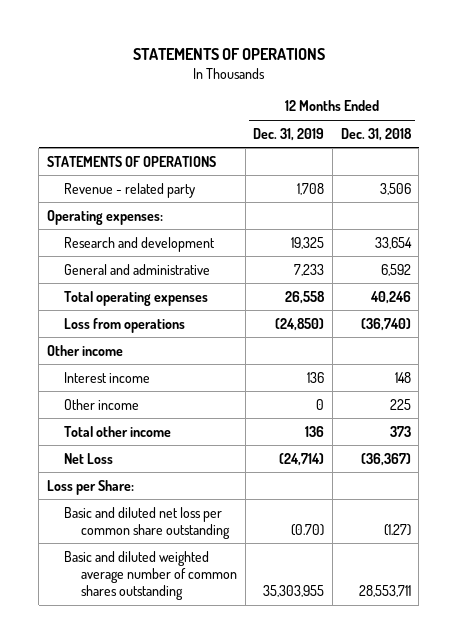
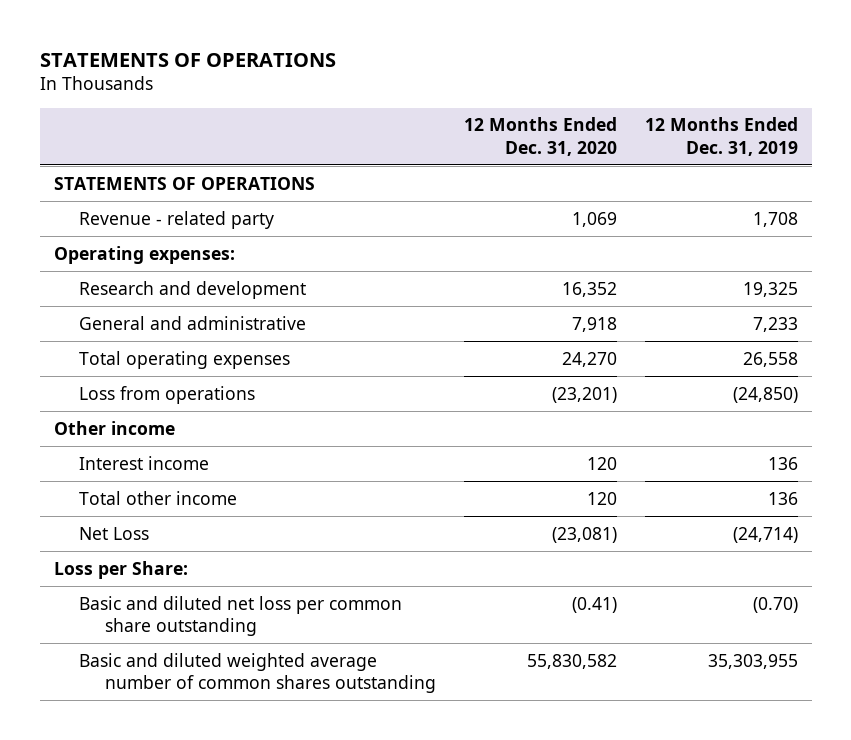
[340,127,412,141] Dec. 31, 2018 -> none
none -> [463,117,617,156] 12 Months Ended Dec. 31, 2020
[64,398,140,410] Other income -> none

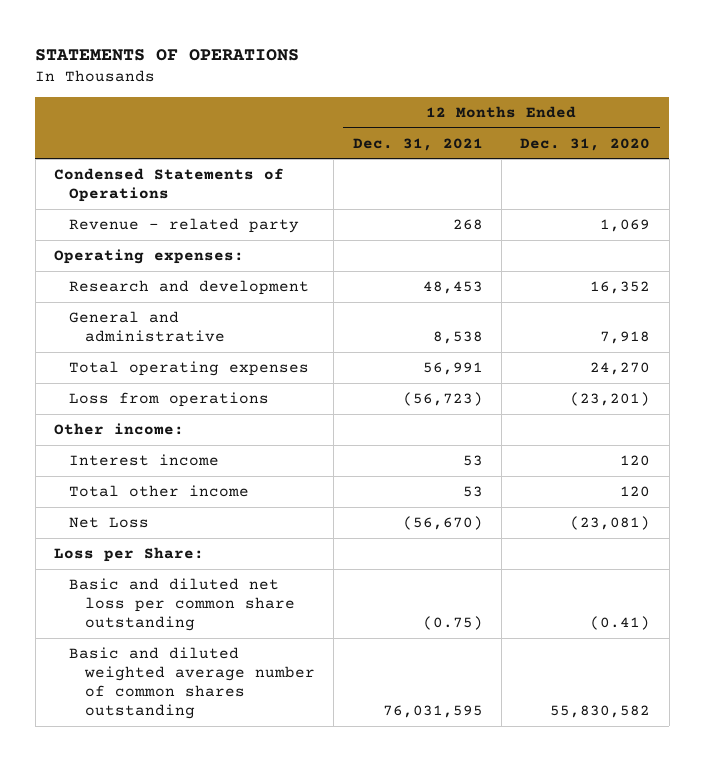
[644,117,798,156] 12 Months Ended Dec. 31, 2019 -> none
none -> [352,137,483,151] Dec. 31, 2021
[53,176,315,190] STATEMENTS OF OPERATIONS -> [54,167,285,202] Condensed Statements of Operations
[53,420,175,435] Other income -> [54,422,185,435] Other income:

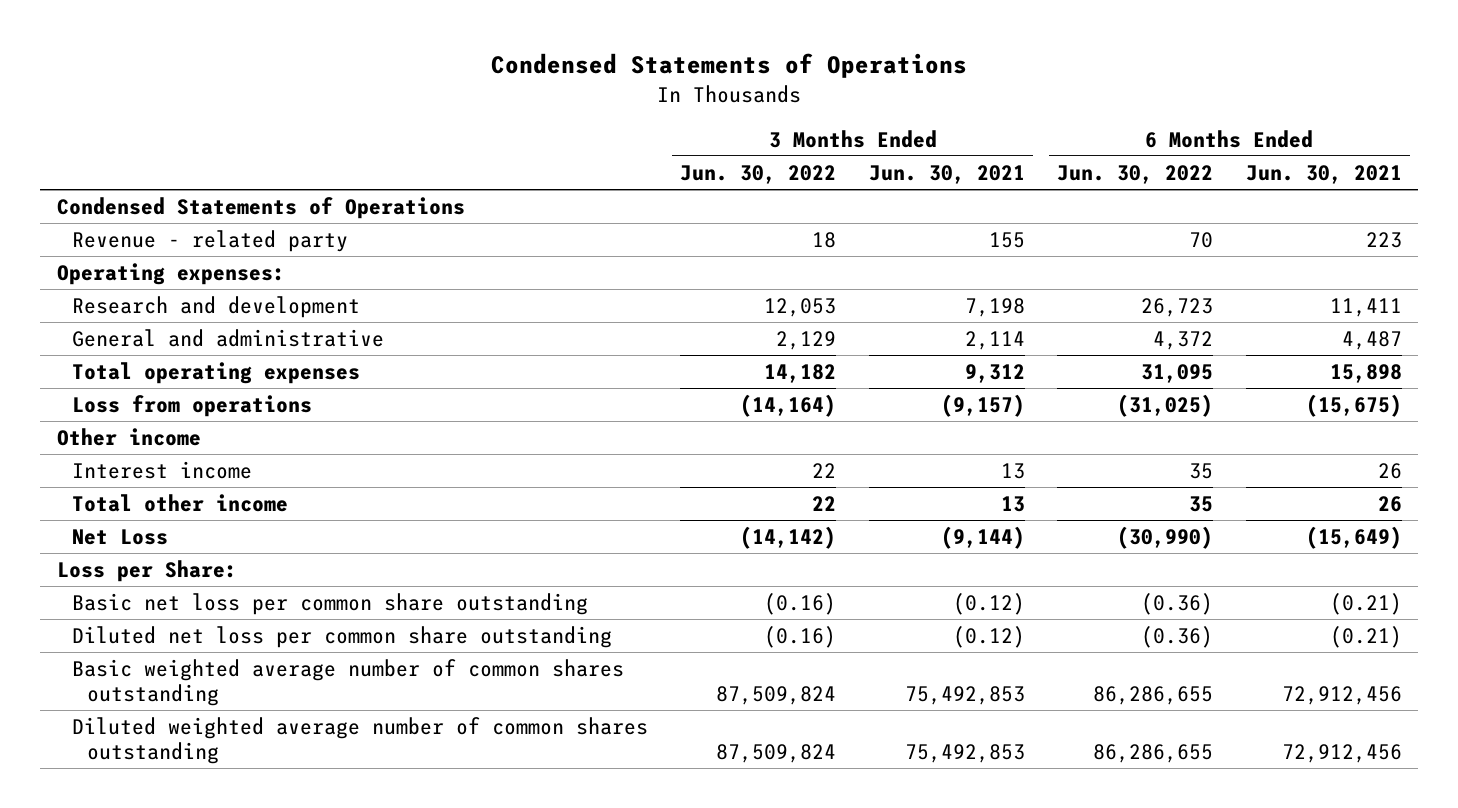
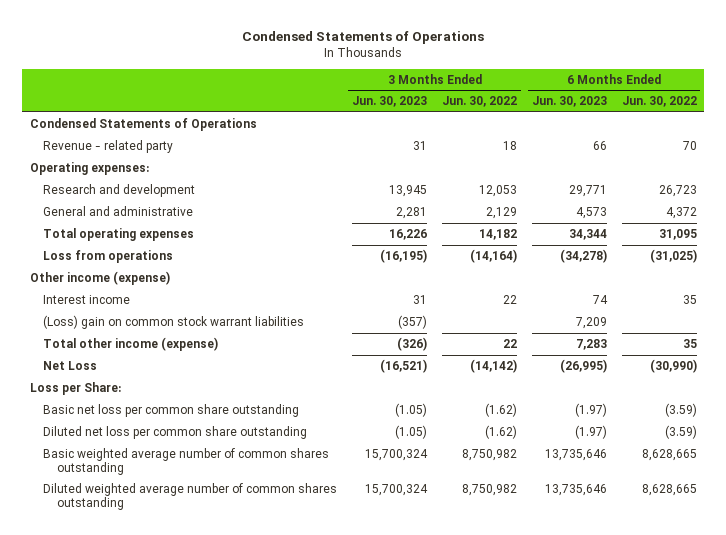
[868,165,1025,185] Jun. 30, 2021 -> none
[1245,165,1402,185] Jun. 30, 2021 -> none
none -> [352,96,428,108] Jun. 30, 2023
none -> [531,96,607,108] Jun. 30, 2023
[56,428,201,447] Other income -> [29,270,170,285] Other income (expense)
none -> [43,314,305,329] (Loss) gain on common stock warrant liabilities
[71,494,288,513] Total other income -> [43,336,219,351] Total other income (expense)
[764,593,837,616] (0.16) -> [484,402,517,417] (1.62)
[1141,593,1214,616] (0.36) -> [664,402,697,417] (3.59)
[764,626,837,649] (0.16) -> [484,424,517,439] (1.62)
[1141,626,1214,649] (0.36) -> [664,424,697,439] (3.59)
[716,685,837,705] 87,509,824 -> [461,448,517,461] 8,750,982
[1093,685,1214,705] 86,286,655 -> [641,448,697,461] 8,628,665
[716,743,837,763] 87,509,824 -> [461,483,517,496] 8,750,982
[1093,743,1214,763] 86,286,655 -> [641,483,697,496] 8,628,665

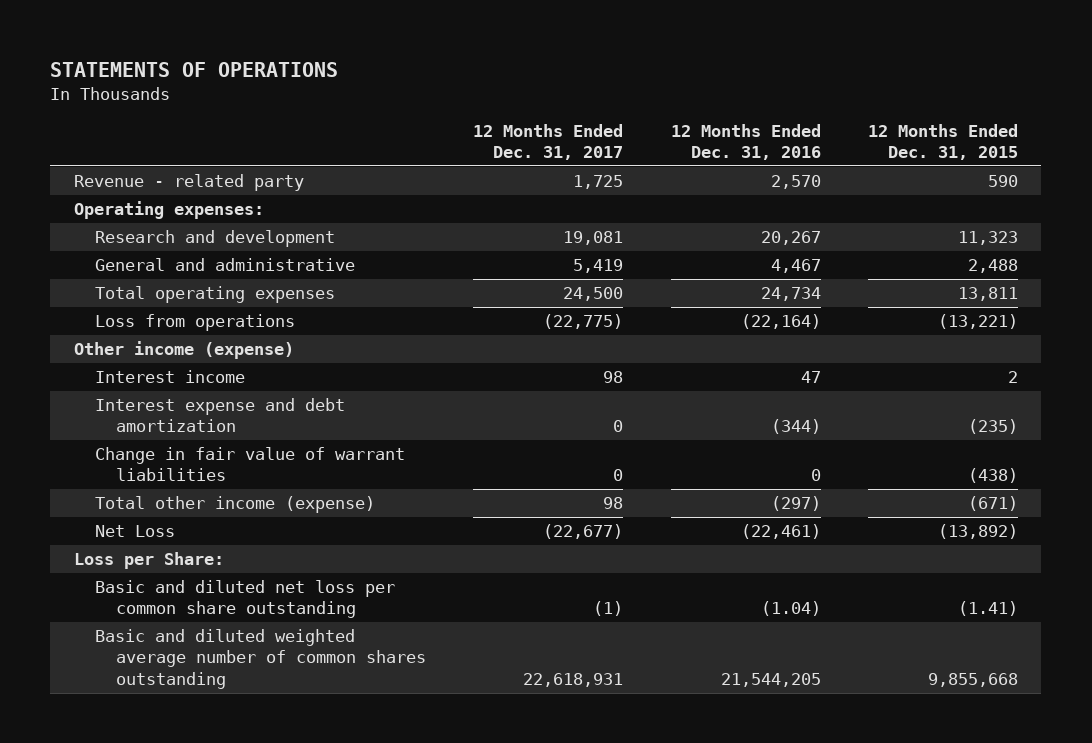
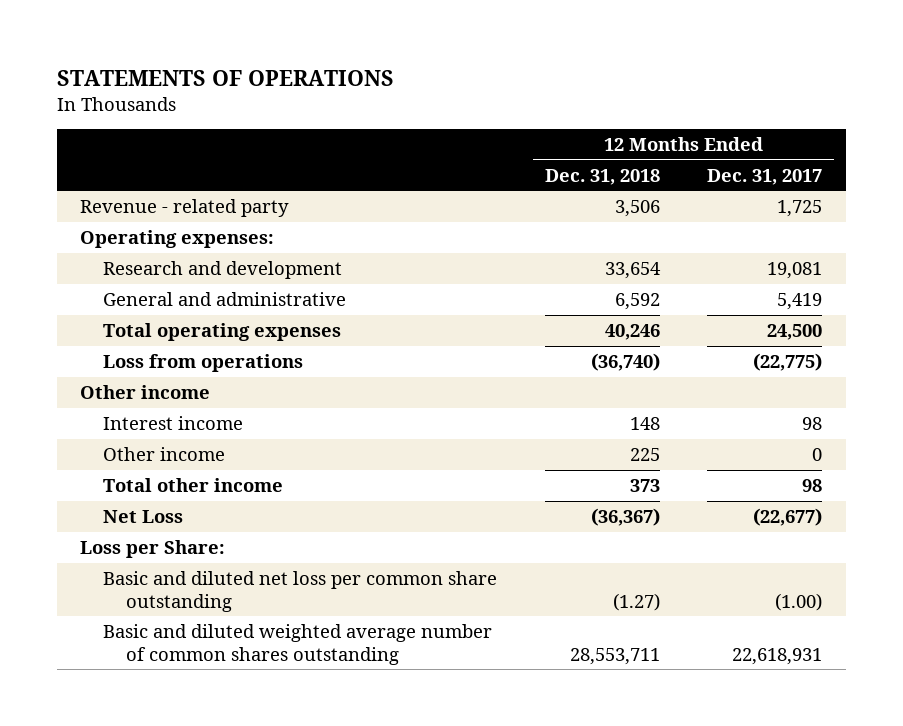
[670,123,821,161] 12 Months Ended Dec. 31, 2016 -> none
[867,123,1018,161] 12 Months Ended Dec. 31, 2015 -> none
none -> [544,168,660,185] Dec. 31, 2018
[74,341,295,360] Other income (expense) -> [80,384,211,399] Other income
[95,398,346,433] Interest expense and debt amortization -> none
[95,447,406,482] Change in fair value of warrant liabilities -> none
none -> [103,446,226,461] Other income
[95,496,376,514] Total other income (expense) -> [103,477,284,492] Total other income
[593,601,624,617] (1) -> [775,592,823,611] (1.00)

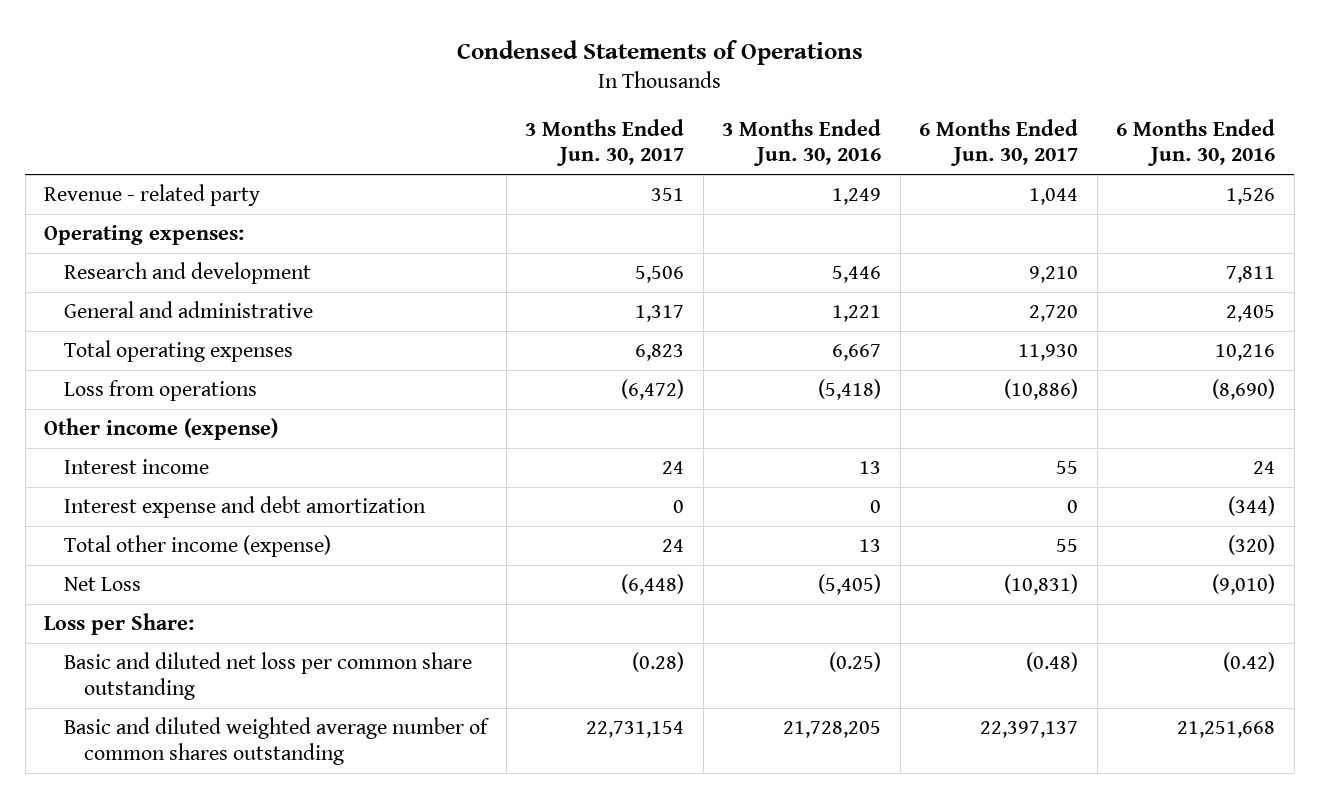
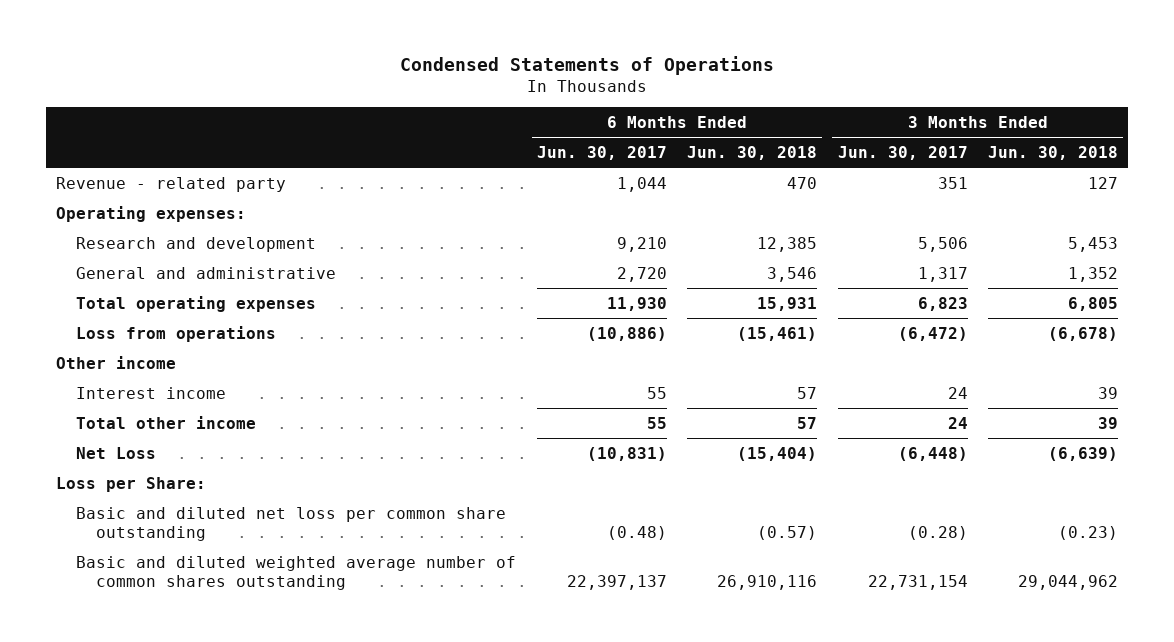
[722,118,882,167] 3 Months Ended Jun. 30, 2016 -> none
[1116,118,1276,167] 6 Months Ended Jun. 30, 2016 -> none
none -> [687,145,818,160] Jun. 30, 2018
none -> [987,145,1118,160] Jun. 30, 2018
[44,418,279,441] Other income (expense) -> [56,355,177,369] Other income
[64,496,427,519] Interest expense and debt amortization -> none
[64,535,332,558] Total other income (expense) -> [76,415,257,429] Total other income

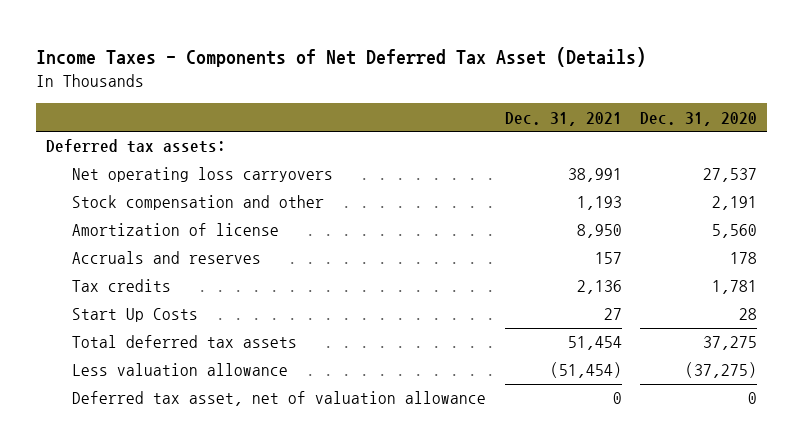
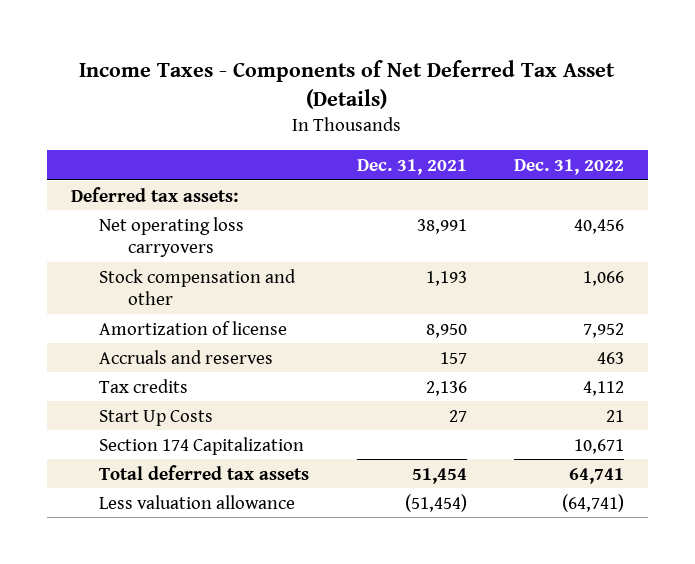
[640,111,758,126] Dec. 31, 2020 -> none
none -> [513,158,624,175] Dec. 31, 2022
none -> [99,436,305,455] Section 174 Capitalization
[71,391,486,407] Deferred tax asset, net of valuation allowance -> none

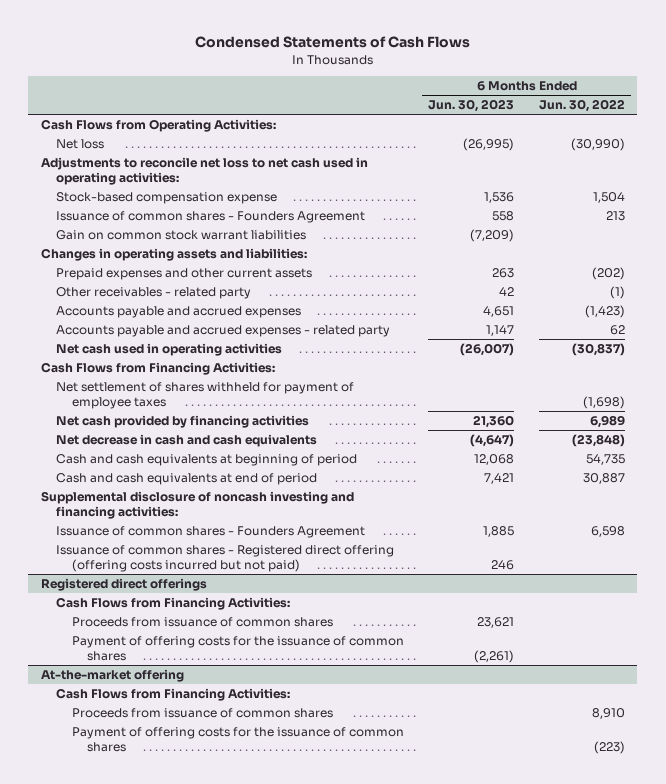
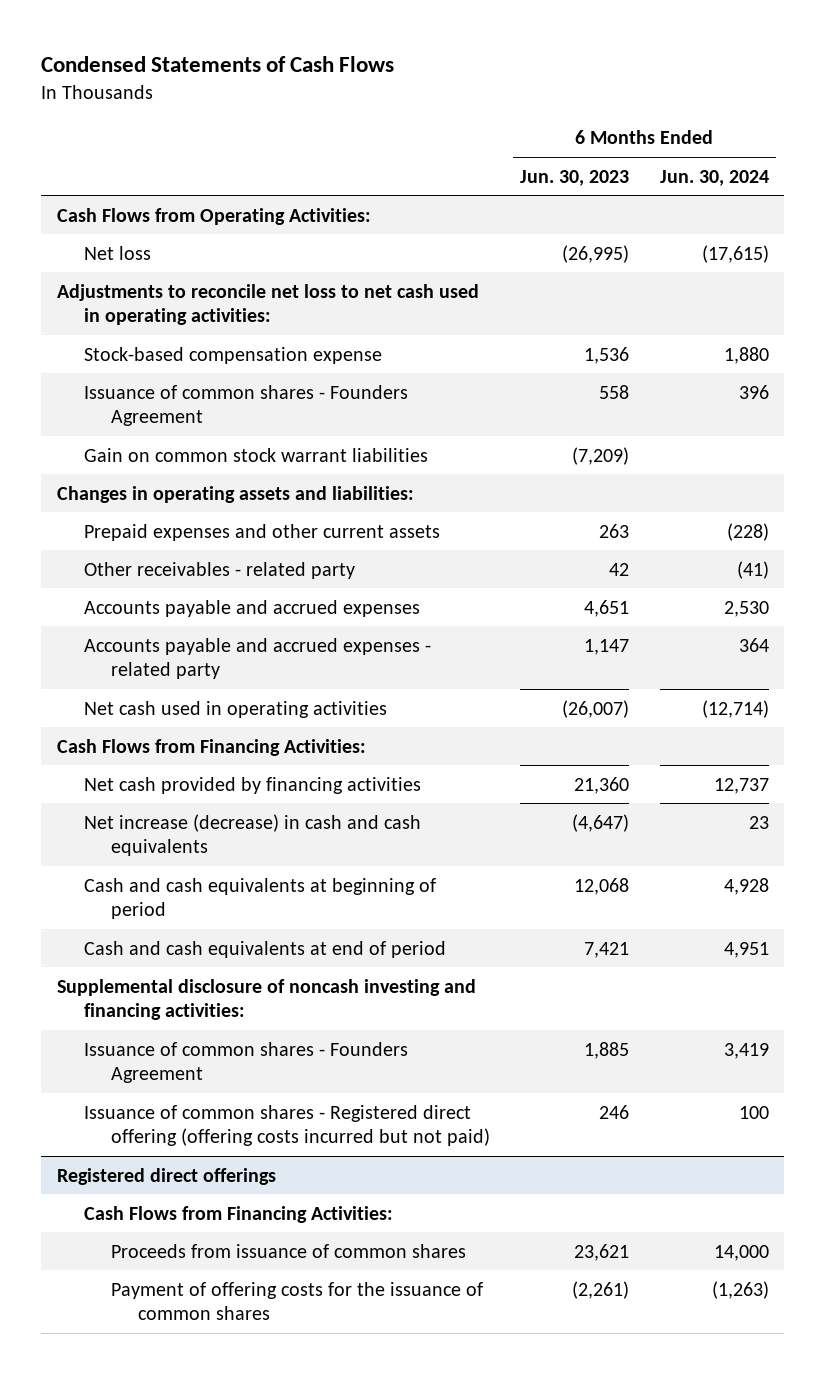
[539,99,626,113] Jun. 30, 2022 -> none
none -> [659,169,769,186] Jun. 30, 2024
[56,382,355,409] Net settlement of shares withheld for payment of employee taxes -> none
[56,434,318,448] Net decrease in cash and cash equivalents -> [83,813,421,857] Net increase (decrease) in cash and cash equivalents
[40,669,184,683] At-the-market offering -> none
[56,688,291,702] Cash Flows from Financing Activities: -> none
[71,708,333,719] Proceeds from issuance of common shares -> none
[71,727,404,752] Payment of offering costs for the issuance of common shares -> none

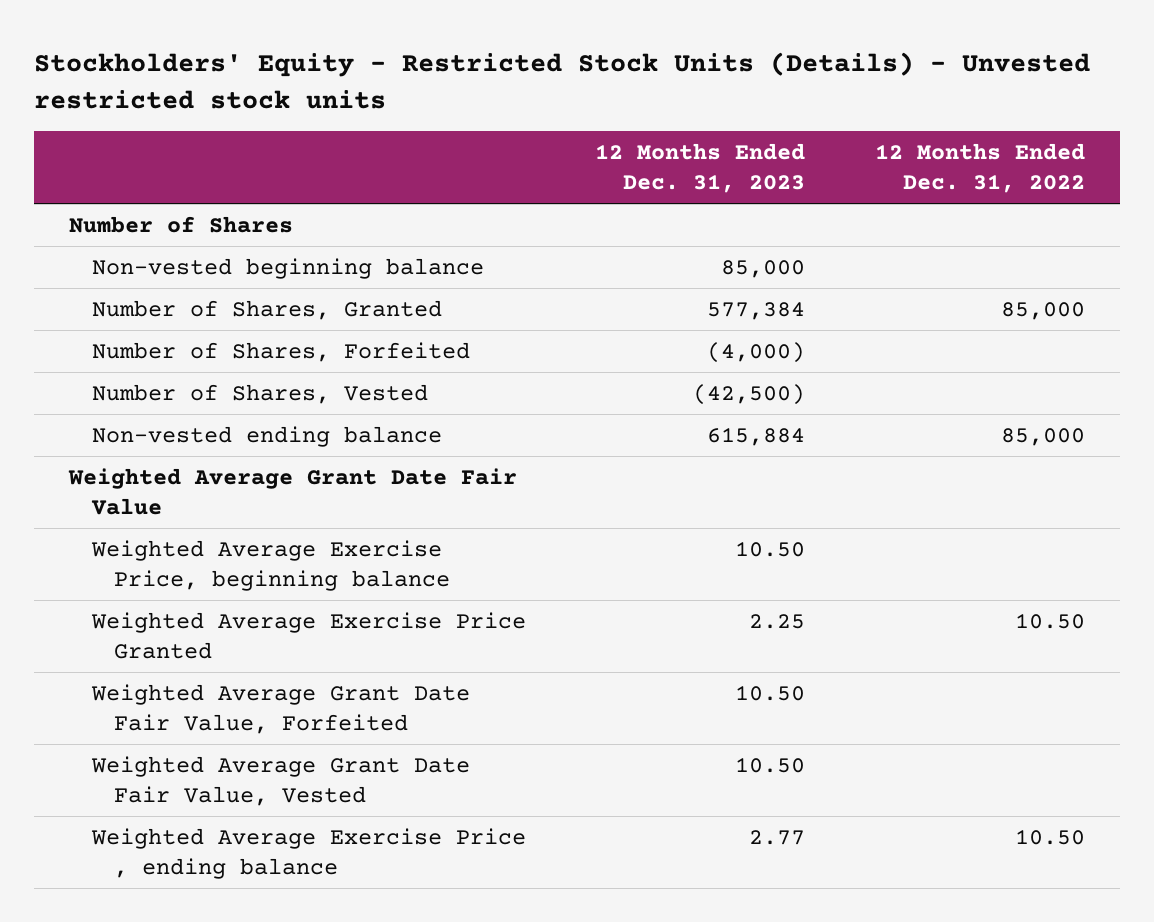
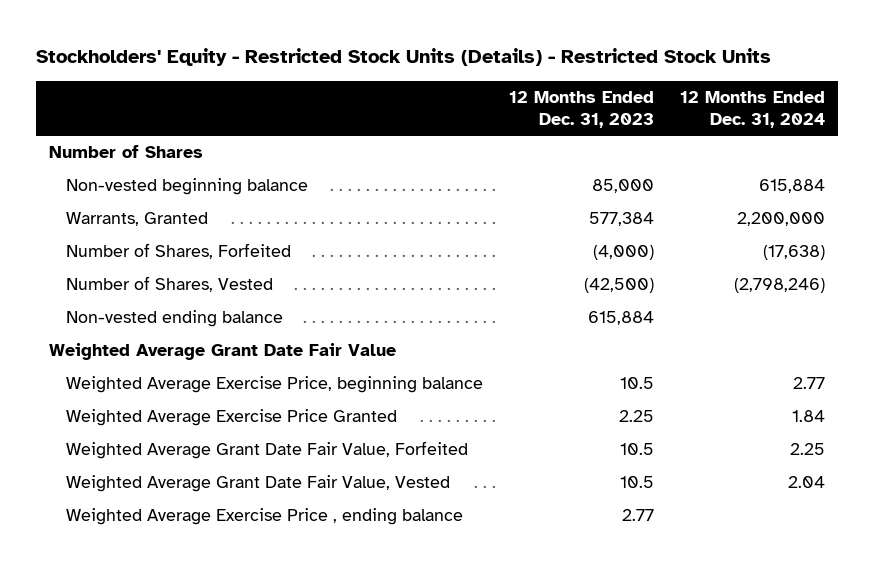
[34,52,1091,109] Stockholders' Equity - Restricted Stock Units (Details) - Unvested restricted stock units -> [36,48,772,67] Stockholders' Equity - Restricted Stock Units (Details) - Restricted Stock Units
[874,143,1085,194] 12 Months Ended Dec. 31, 2022 -> none
none -> [680,90,826,128] 12 Months Ended Dec. 31, 2024
[91,299,442,320] Number of Shares, Granted -> [65,212,208,227] Warrants, Granted
[735,540,806,557] 10.50 -> [620,377,655,390] 10.5
[735,684,806,701] 10.50 -> [620,443,655,456] 10.5
[735,756,806,773] 10.50 -> [620,476,655,489] 10.5

